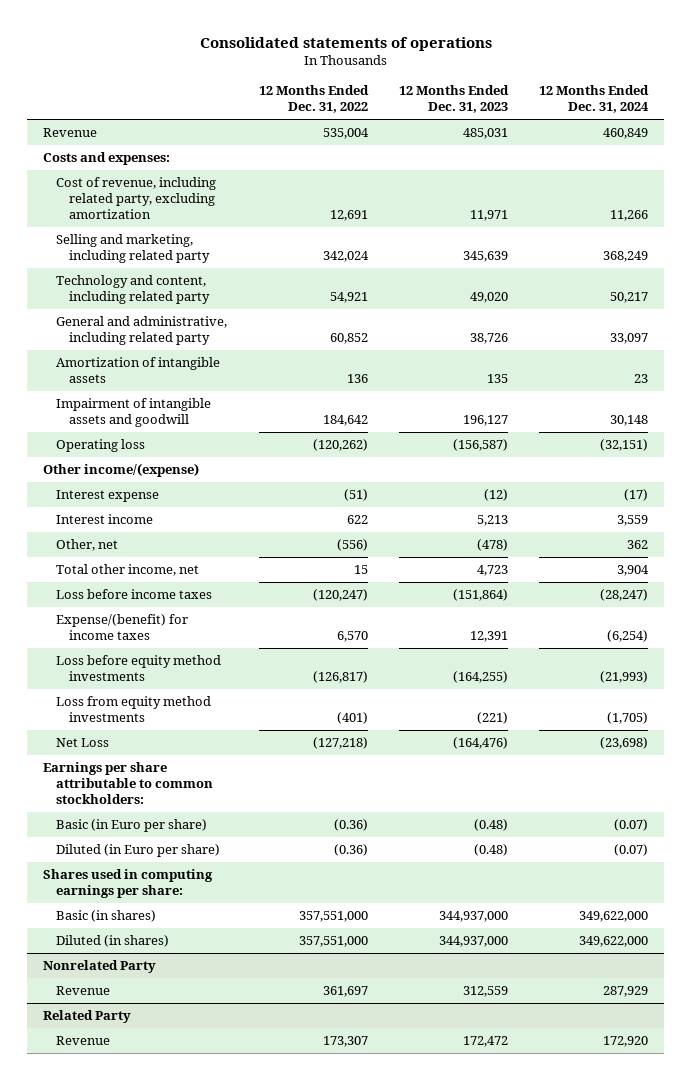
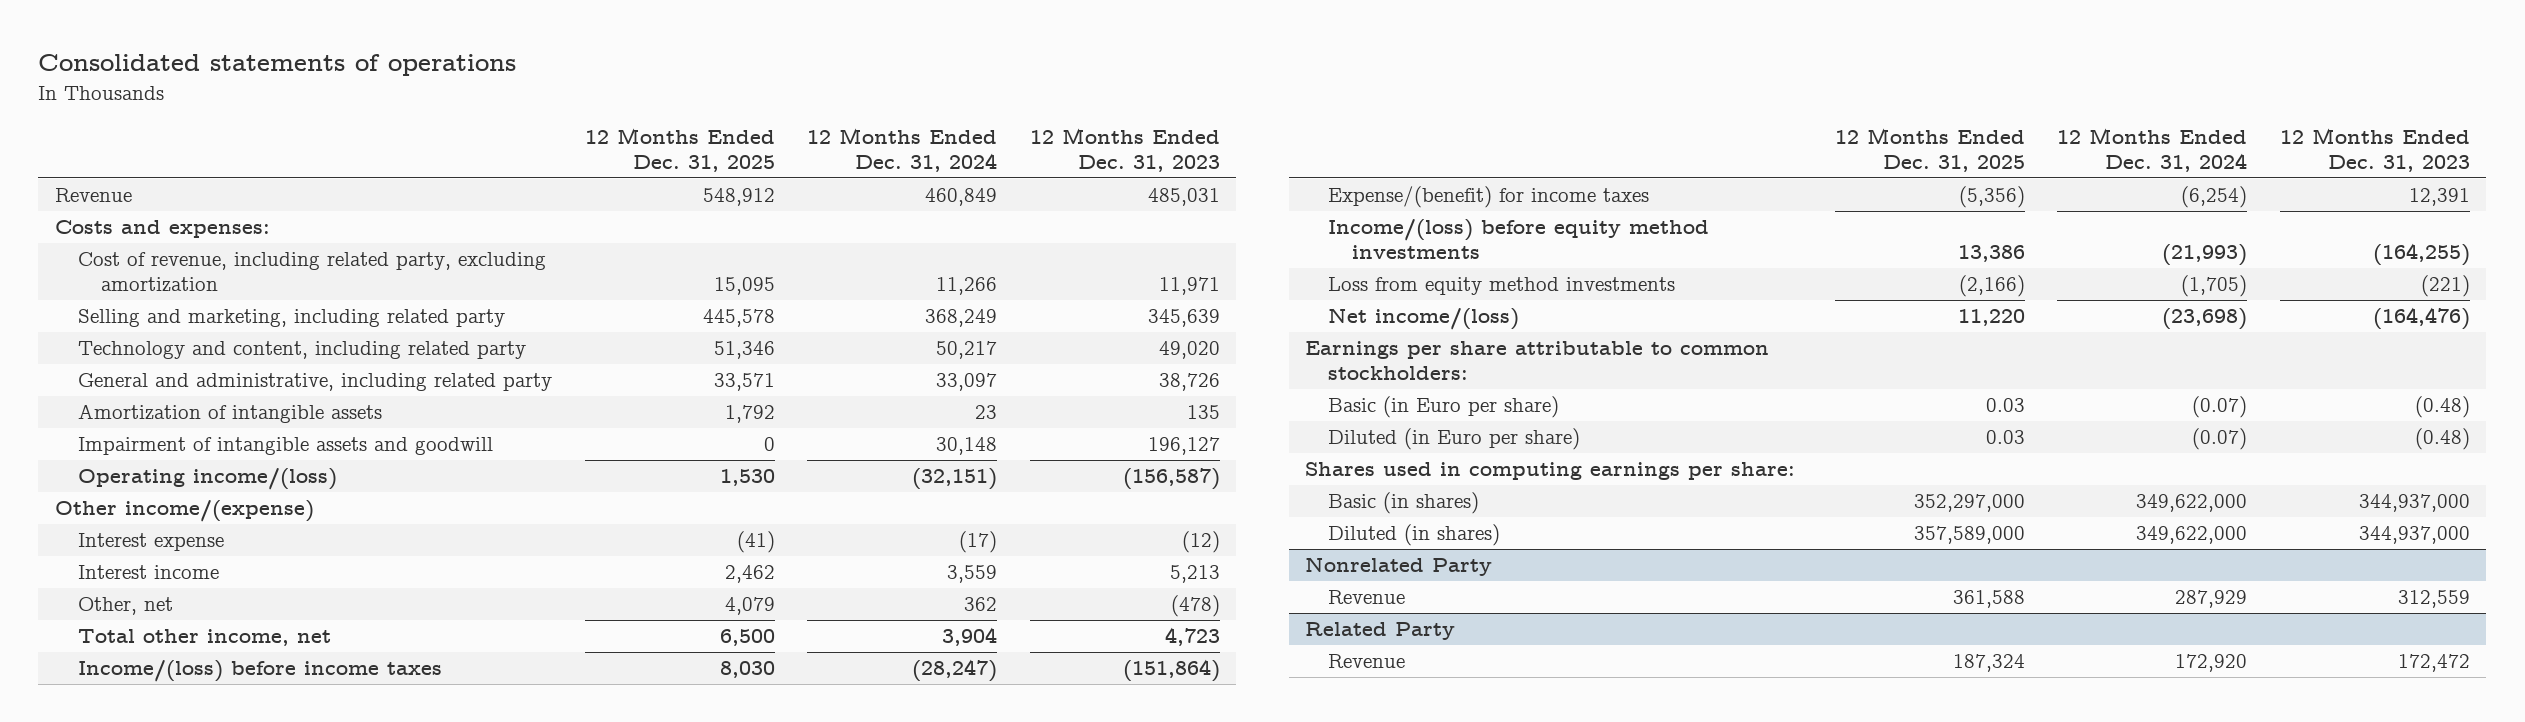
[258,85,369,114] 12 Months Ended Dec. 31, 2022 -> none
none -> [584,128,775,172] 12 Months Ended Dec. 31, 2025
[56,439,146,453] Operating loss -> [78,468,338,491] Operating income/(loss)
[56,589,213,600] Loss before income taxes -> [78,660,443,683] Income/(loss) before income taxes
[56,655,222,682] Loss before equity method investments -> [1328,219,1710,259] Income/(loss) before equity method investments
[56,738,110,748] Net Loss -> [1328,308,1520,331] Net income/(loss)

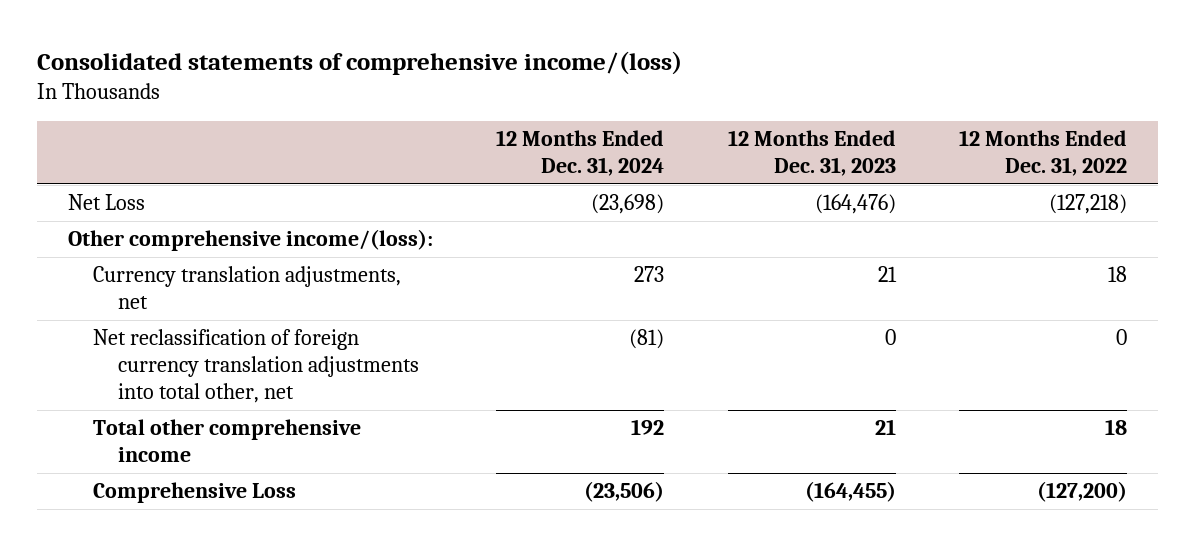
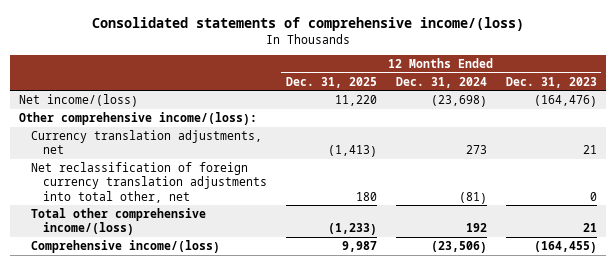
[958,130,1127,177] 12 Months Ended Dec. 31, 2022 -> none
none -> [286,76,378,88] Dec. 31, 2025
[68,194,146,211] Net Loss -> [19,93,139,107] Net income/(loss)
[93,419,362,463] Total other comprehensive income -> [31,207,207,236] Total other comprehensive income/(loss)
[93,482,297,504] Comprehensive Loss -> [31,239,221,253] Comprehensive income/(loss)

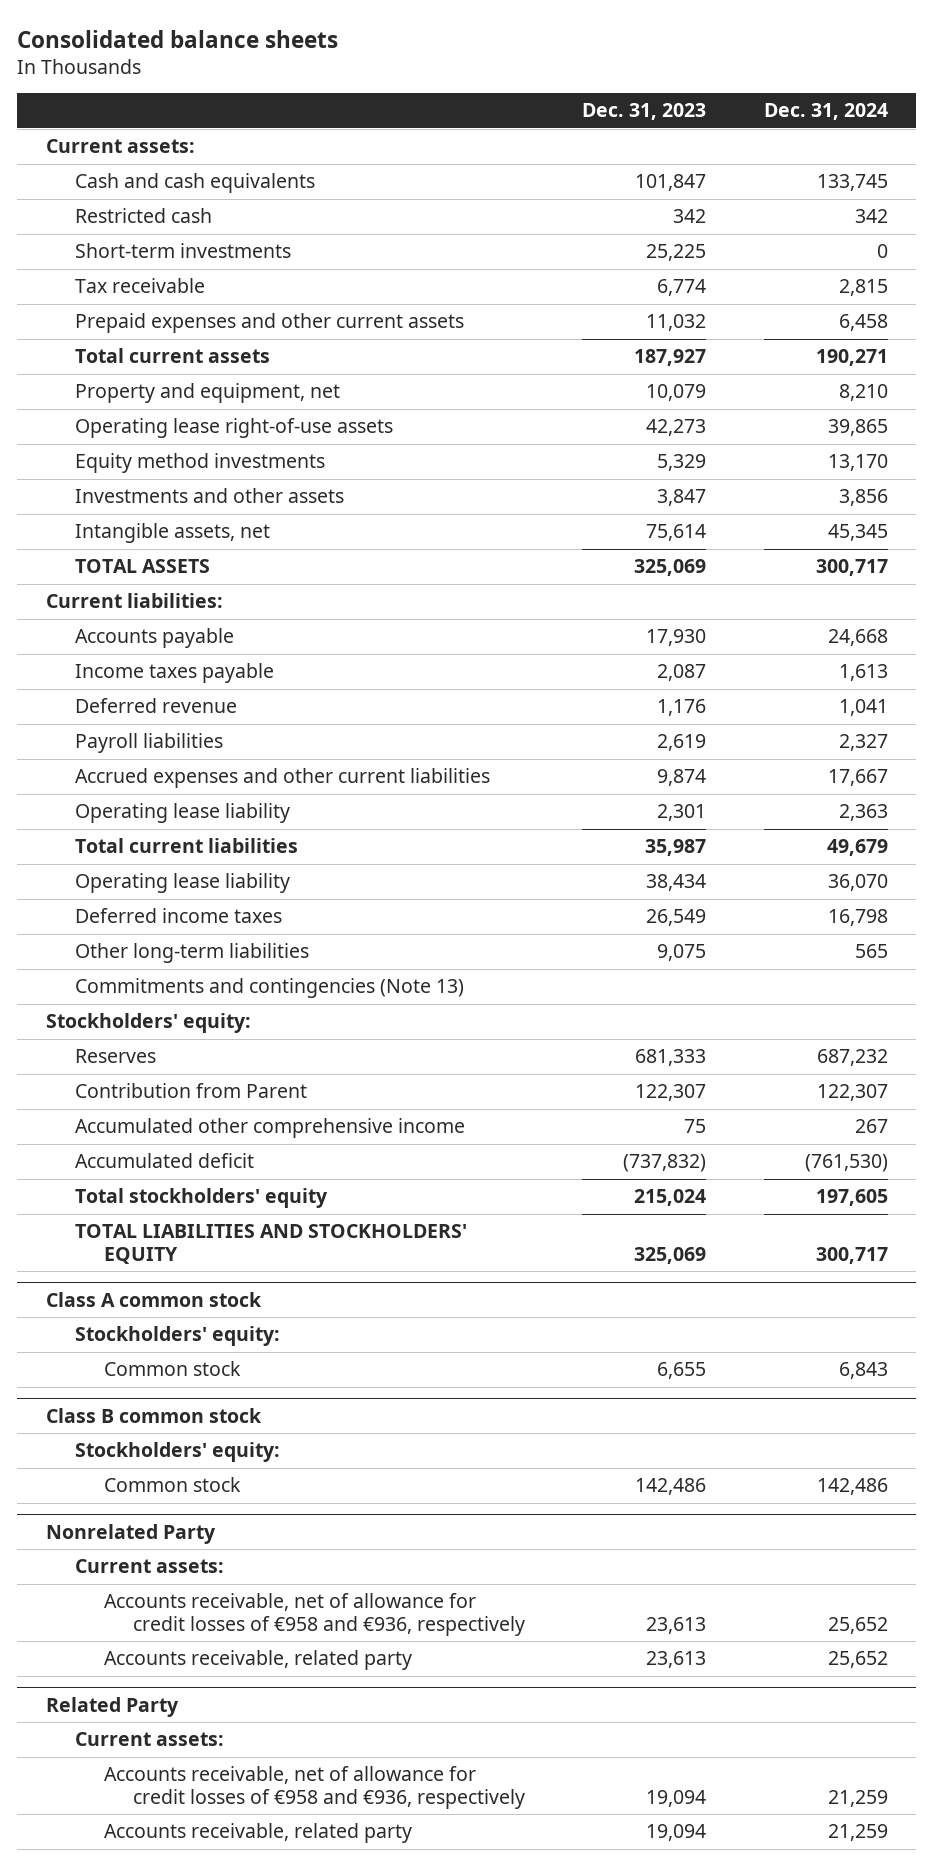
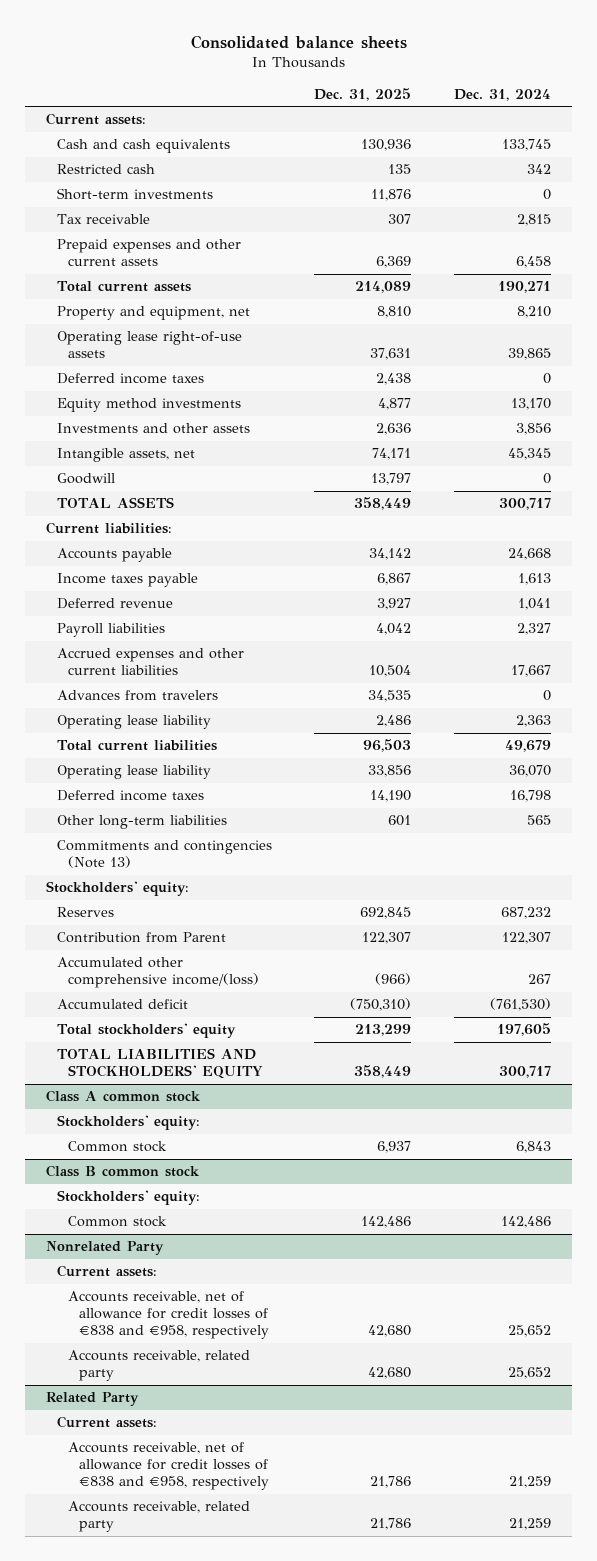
[582,103,707,121] Dec. 31, 2023 -> none
none -> [314,88,412,102] Dec. 31, 2025
none -> [57,373,205,385] Deferred income taxes
none -> [57,473,116,485] Goodwill
none -> [57,690,219,702] Advances from travelers
[75,1118,466,1139] Accumulated other comprehensive income -> [57,957,260,989] Accumulated other comprehensive income/(loss)
[104,1593,525,1636] Accounts receivable, net of allowance for credit losses of €958 and €936, respectively -> [68,1291,269,1340] Accounts receivable, net of allowance for credit losses of €838 and €958, respectively
[104,1766,525,1809] Accounts receivable, net of allowance for credit losses of €958 and €936, respectively -> [68,1442,269,1491] Accounts receivable, net of allowance for credit losses of €838 and €958, respectively

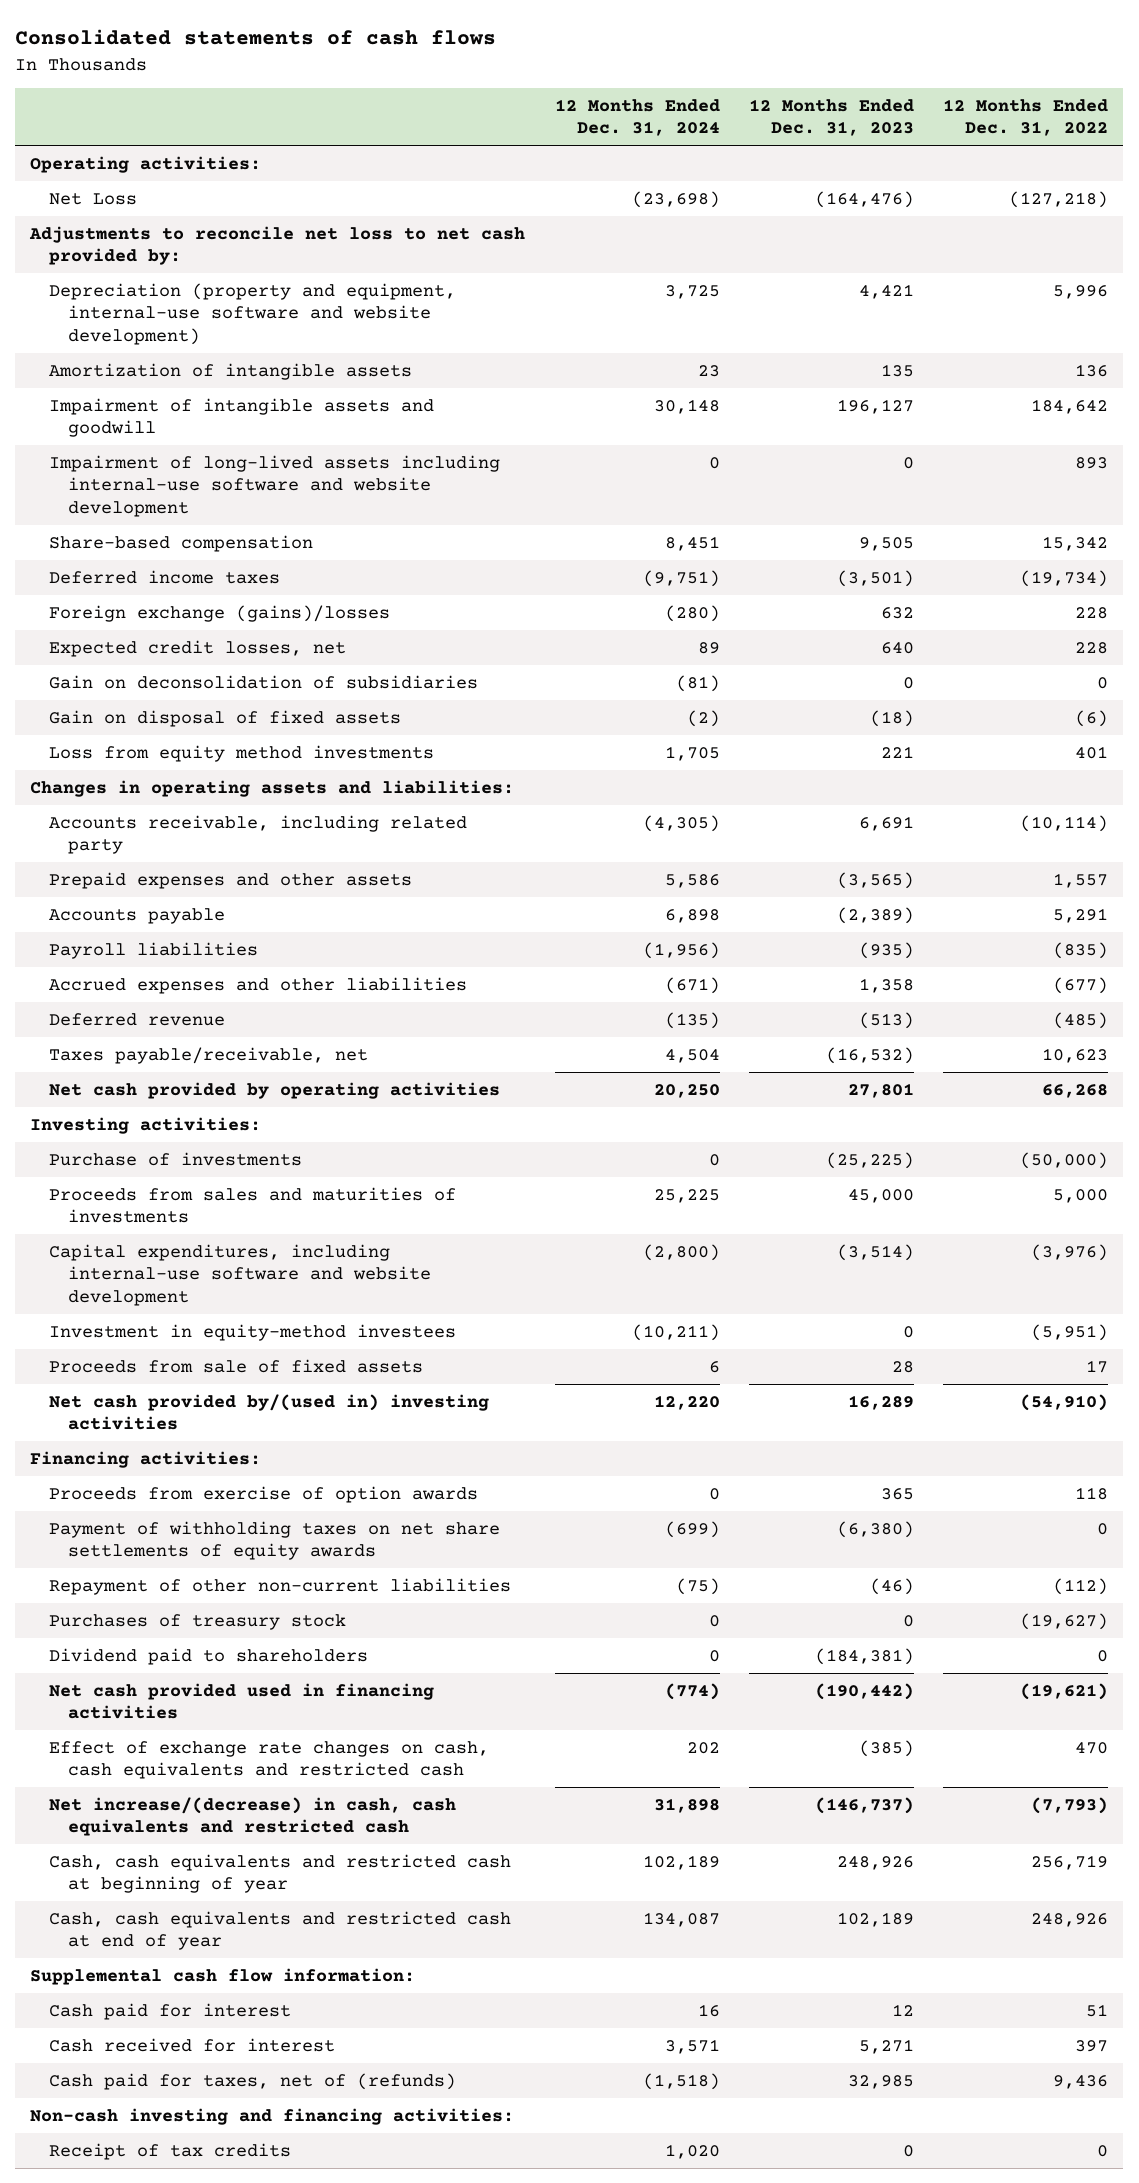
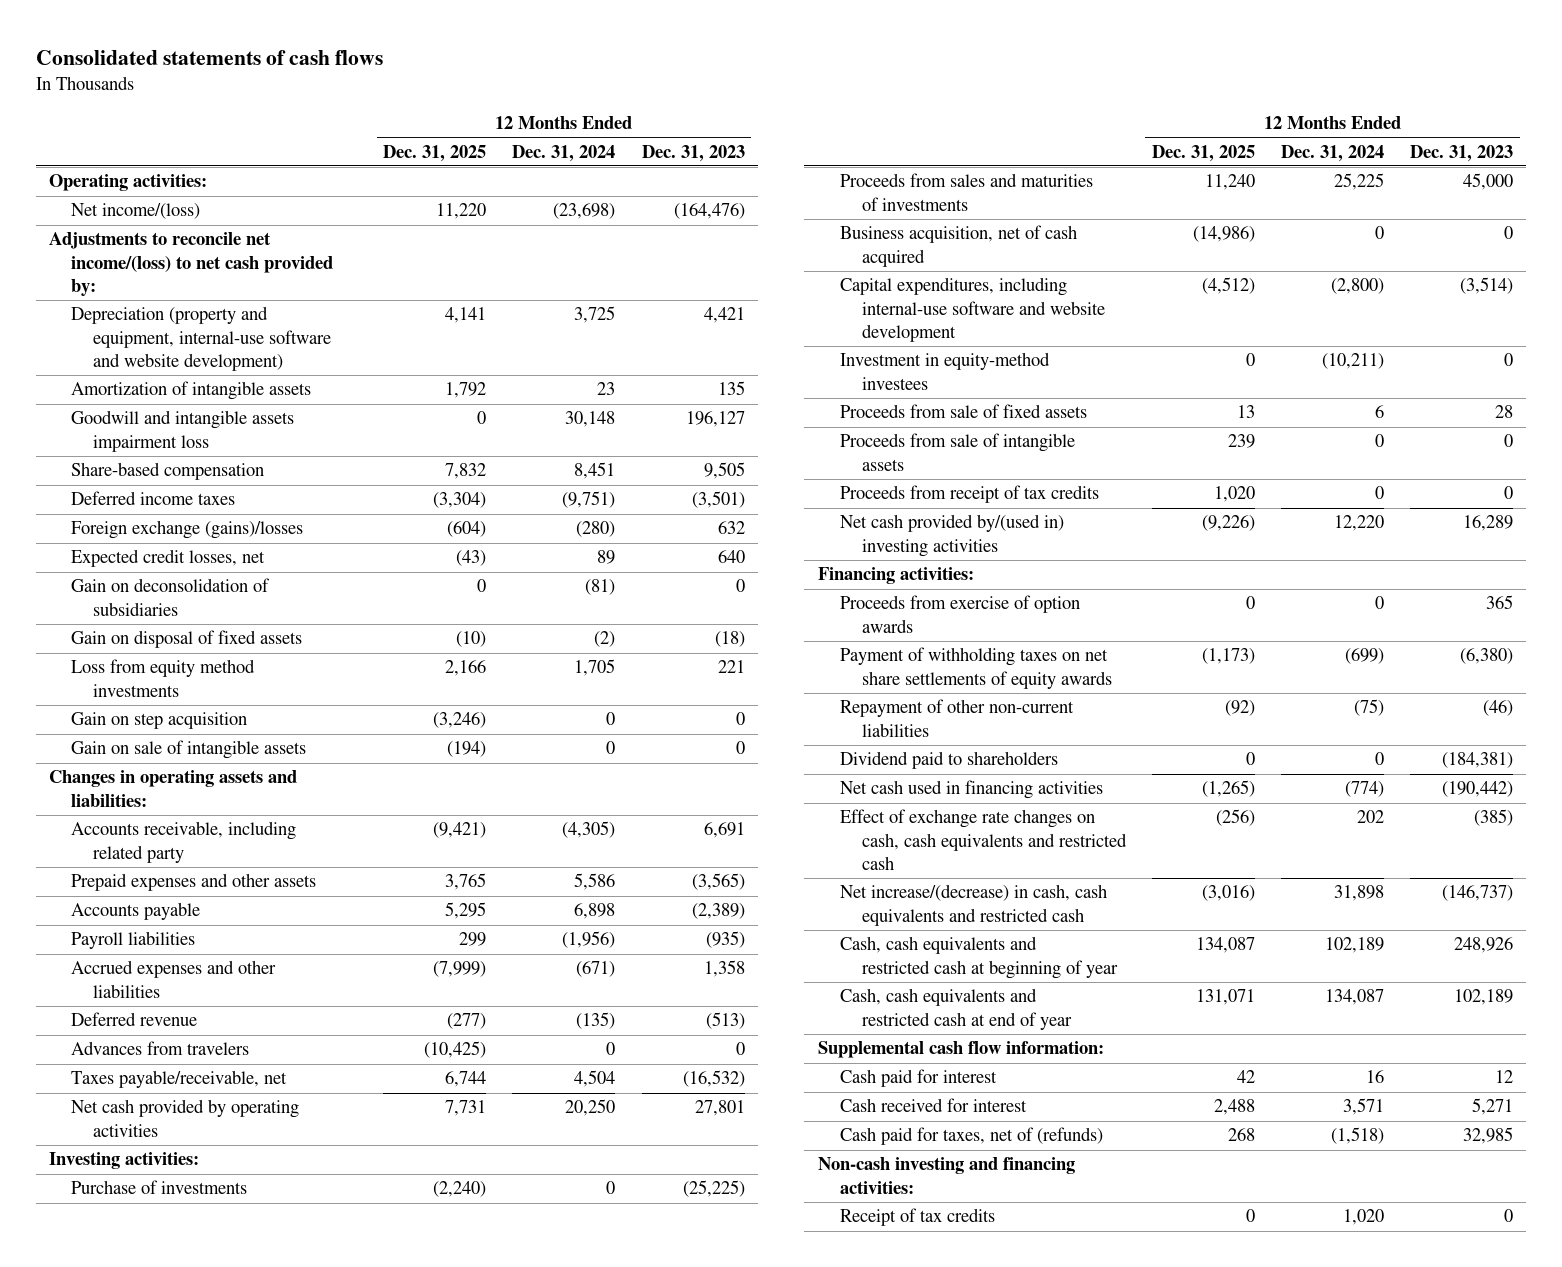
[943,98,1109,137] 12 Months Ended Dec. 31, 2022 -> none
none -> [383,144,487,162] Dec. 31, 2025
[49,192,138,205] Net Loss -> [70,203,200,220] Net income/(loss)
[29,225,526,266] Adjustments to reconcile net loss to net cash provided by: -> [48,232,333,297] Adjustments to reconcile net income/(loss) to net cash provided by:
[49,454,501,517] Impairment of long-lived assets including internal-use software and website development -> none
[49,397,435,438] Impairment of intangible assets and goodwill -> [70,410,294,452] Goodwill and intangible assets impairment loss
none -> [70,712,247,730] Gain on step acquisition
none -> [70,740,306,760] Gain on sale of intangible assets
none -> [70,1041,249,1056] Advances from travelers
none -> [839,225,1077,267] Business acquisition, net of cash acquired
none -> [839,433,1075,471] Proceeds from sale of intangible assets
none -> [839,485,1099,504] Proceeds from receipt of tax credits
[49,1613,347,1630] Purchases of treasury stock -> none
[49,1682,435,1720] Net cash provided used in financing activities -> [839,780,1103,800] Net cash used in financing activities

